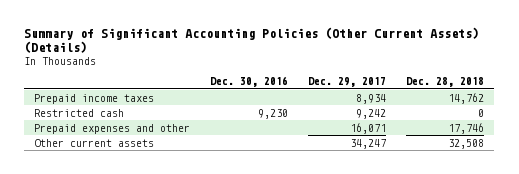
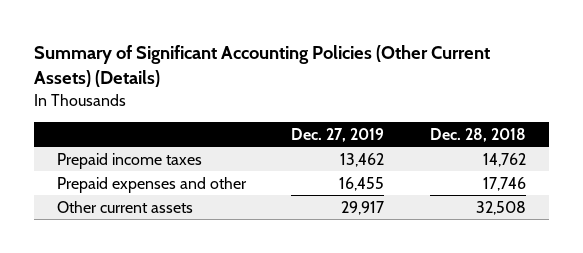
[210,76,289,88] Dec. 30, 2016 -> none
[308,77,387,88] Dec. 29, 2017 -> none
none -> [291,127,385,142] Dec. 27, 2019
[34,108,125,117] Restricted cash -> none

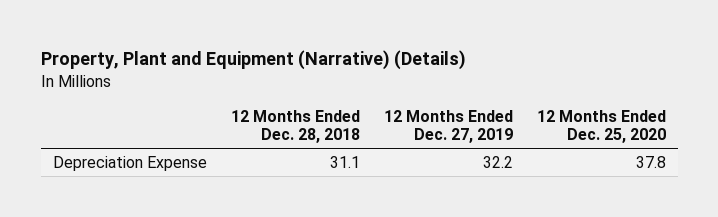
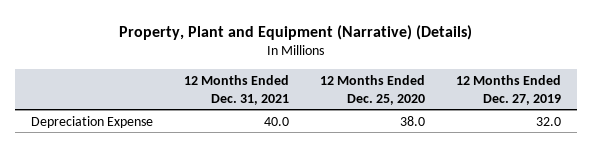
[230,109,360,144] 12 Months Ended Dec. 28, 2018 -> none
none -> [183,75,289,105] 12 Months Ended Dec. 31, 2021
[482,156,513,169] 32.2 -> [536,116,562,126] 32.0
[635,156,666,169] 37.8 -> [400,115,426,126] 38.0

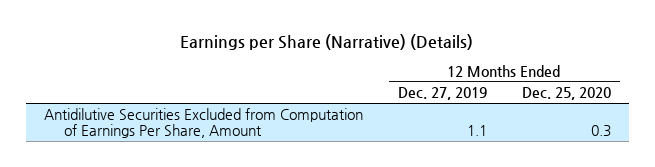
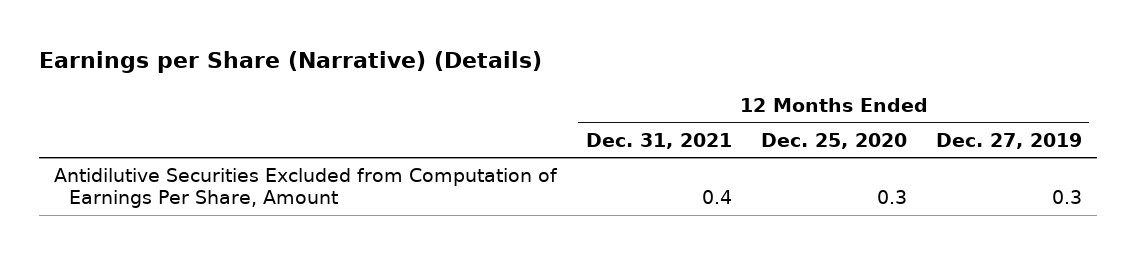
none -> [585,132,732,149] Dec. 31, 2021
[466,125,487,137] 1.1 -> [1051,190,1082,205] 0.3

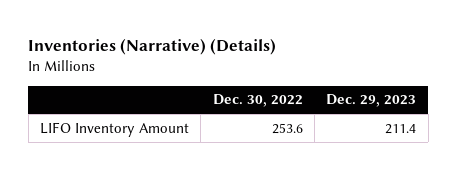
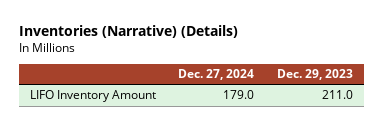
[212,94,303,108] Dec. 30, 2022 -> none
none -> [178,69,255,81] Dec. 27, 2024
[385,123,417,134] 211.4 -> [322,90,354,100] 211.0

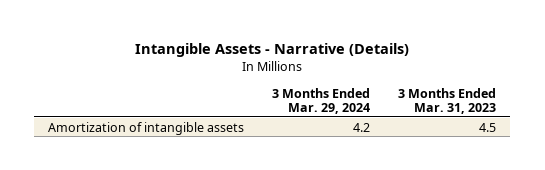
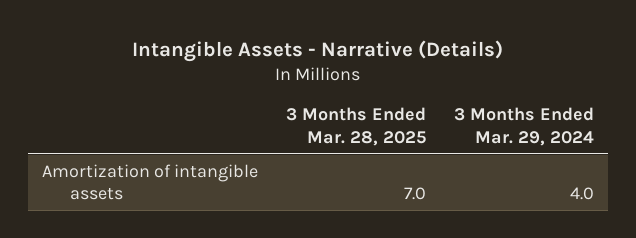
[398,87,497,115] 3 Months Ended Mar. 31, 2023 -> none
none -> [286,107,427,146] 3 Months Ended Mar. 28, 2025
[353,122,371,132] 4.2 -> [569,187,594,201] 4.0

